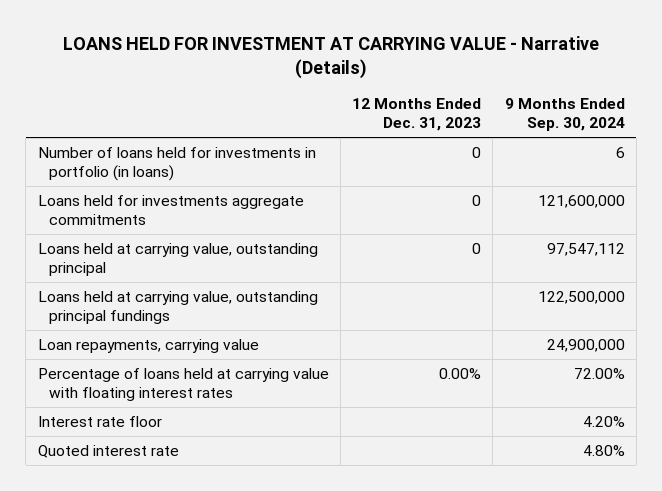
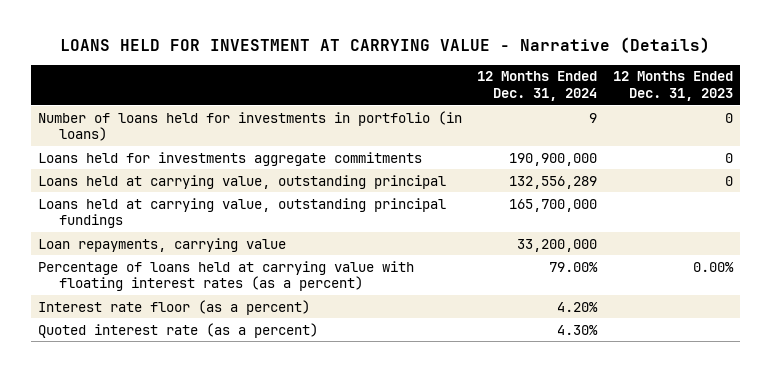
[504,98,625,132] 9 Months Ended Sep. 30, 2024 -> none
none -> [477,71,598,102] 12 Months Ended Dec. 31, 2024
[37,367,329,401] Percentage of loans held at carrying value with floating interest rates -> [38,260,415,292] Percentage of loans held at carrying value with floating interest rates (as a percent)
[37,415,162,427] Interest rate floor -> [38,299,311,315] Interest rate floor (as a percent)
[37,444,179,458] Quoted interest rate -> [38,322,319,338] Quoted interest rate (as a percent)

